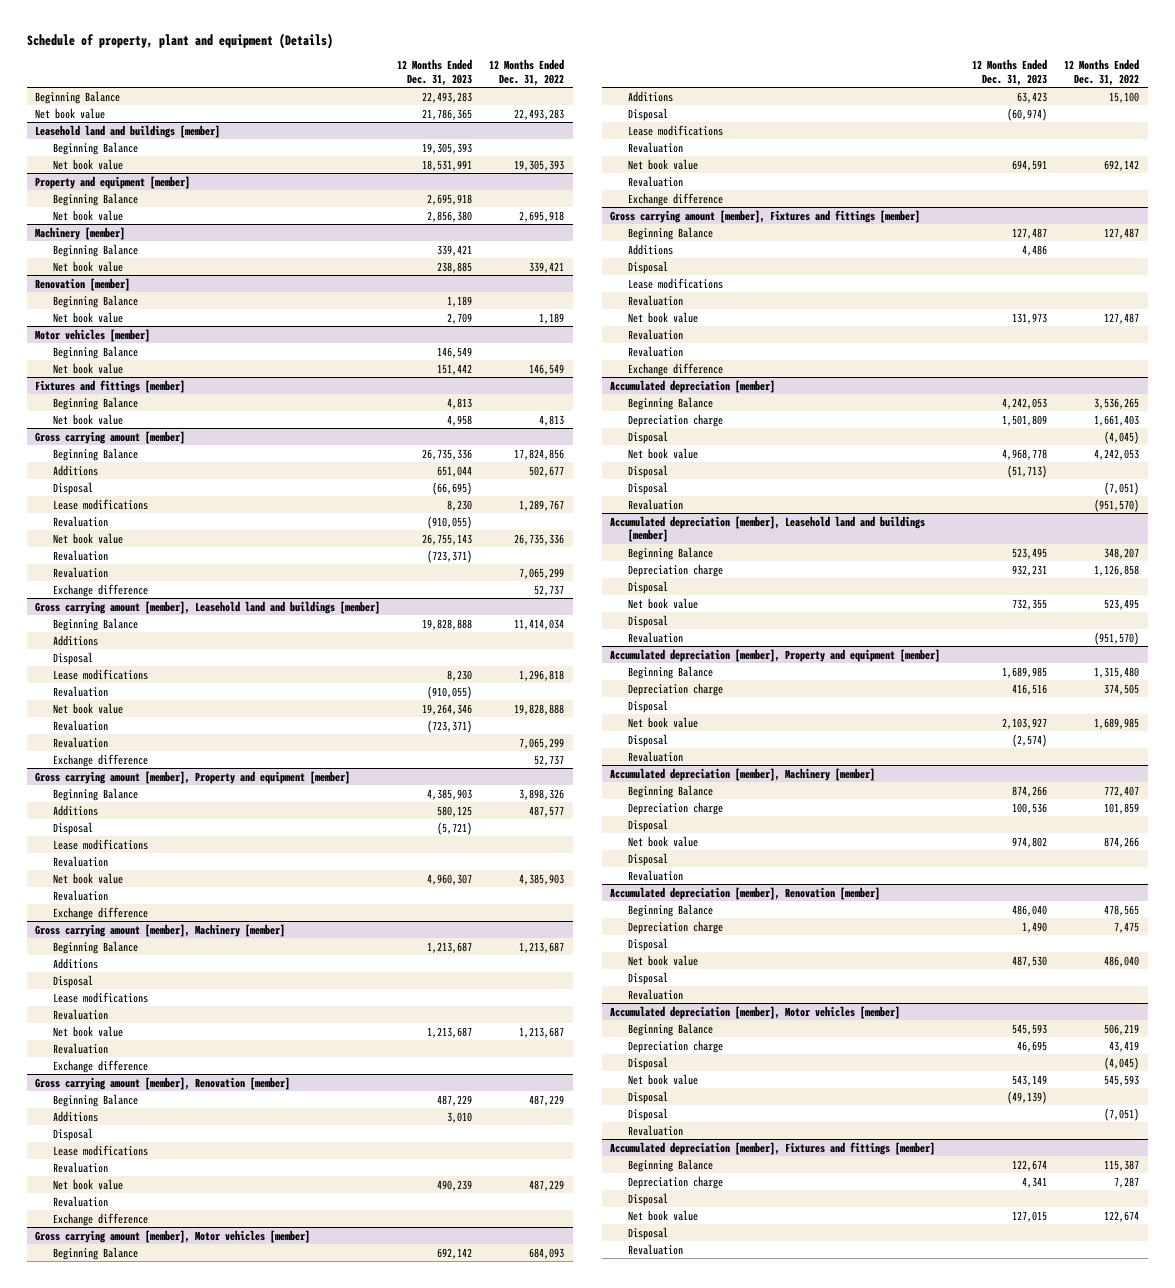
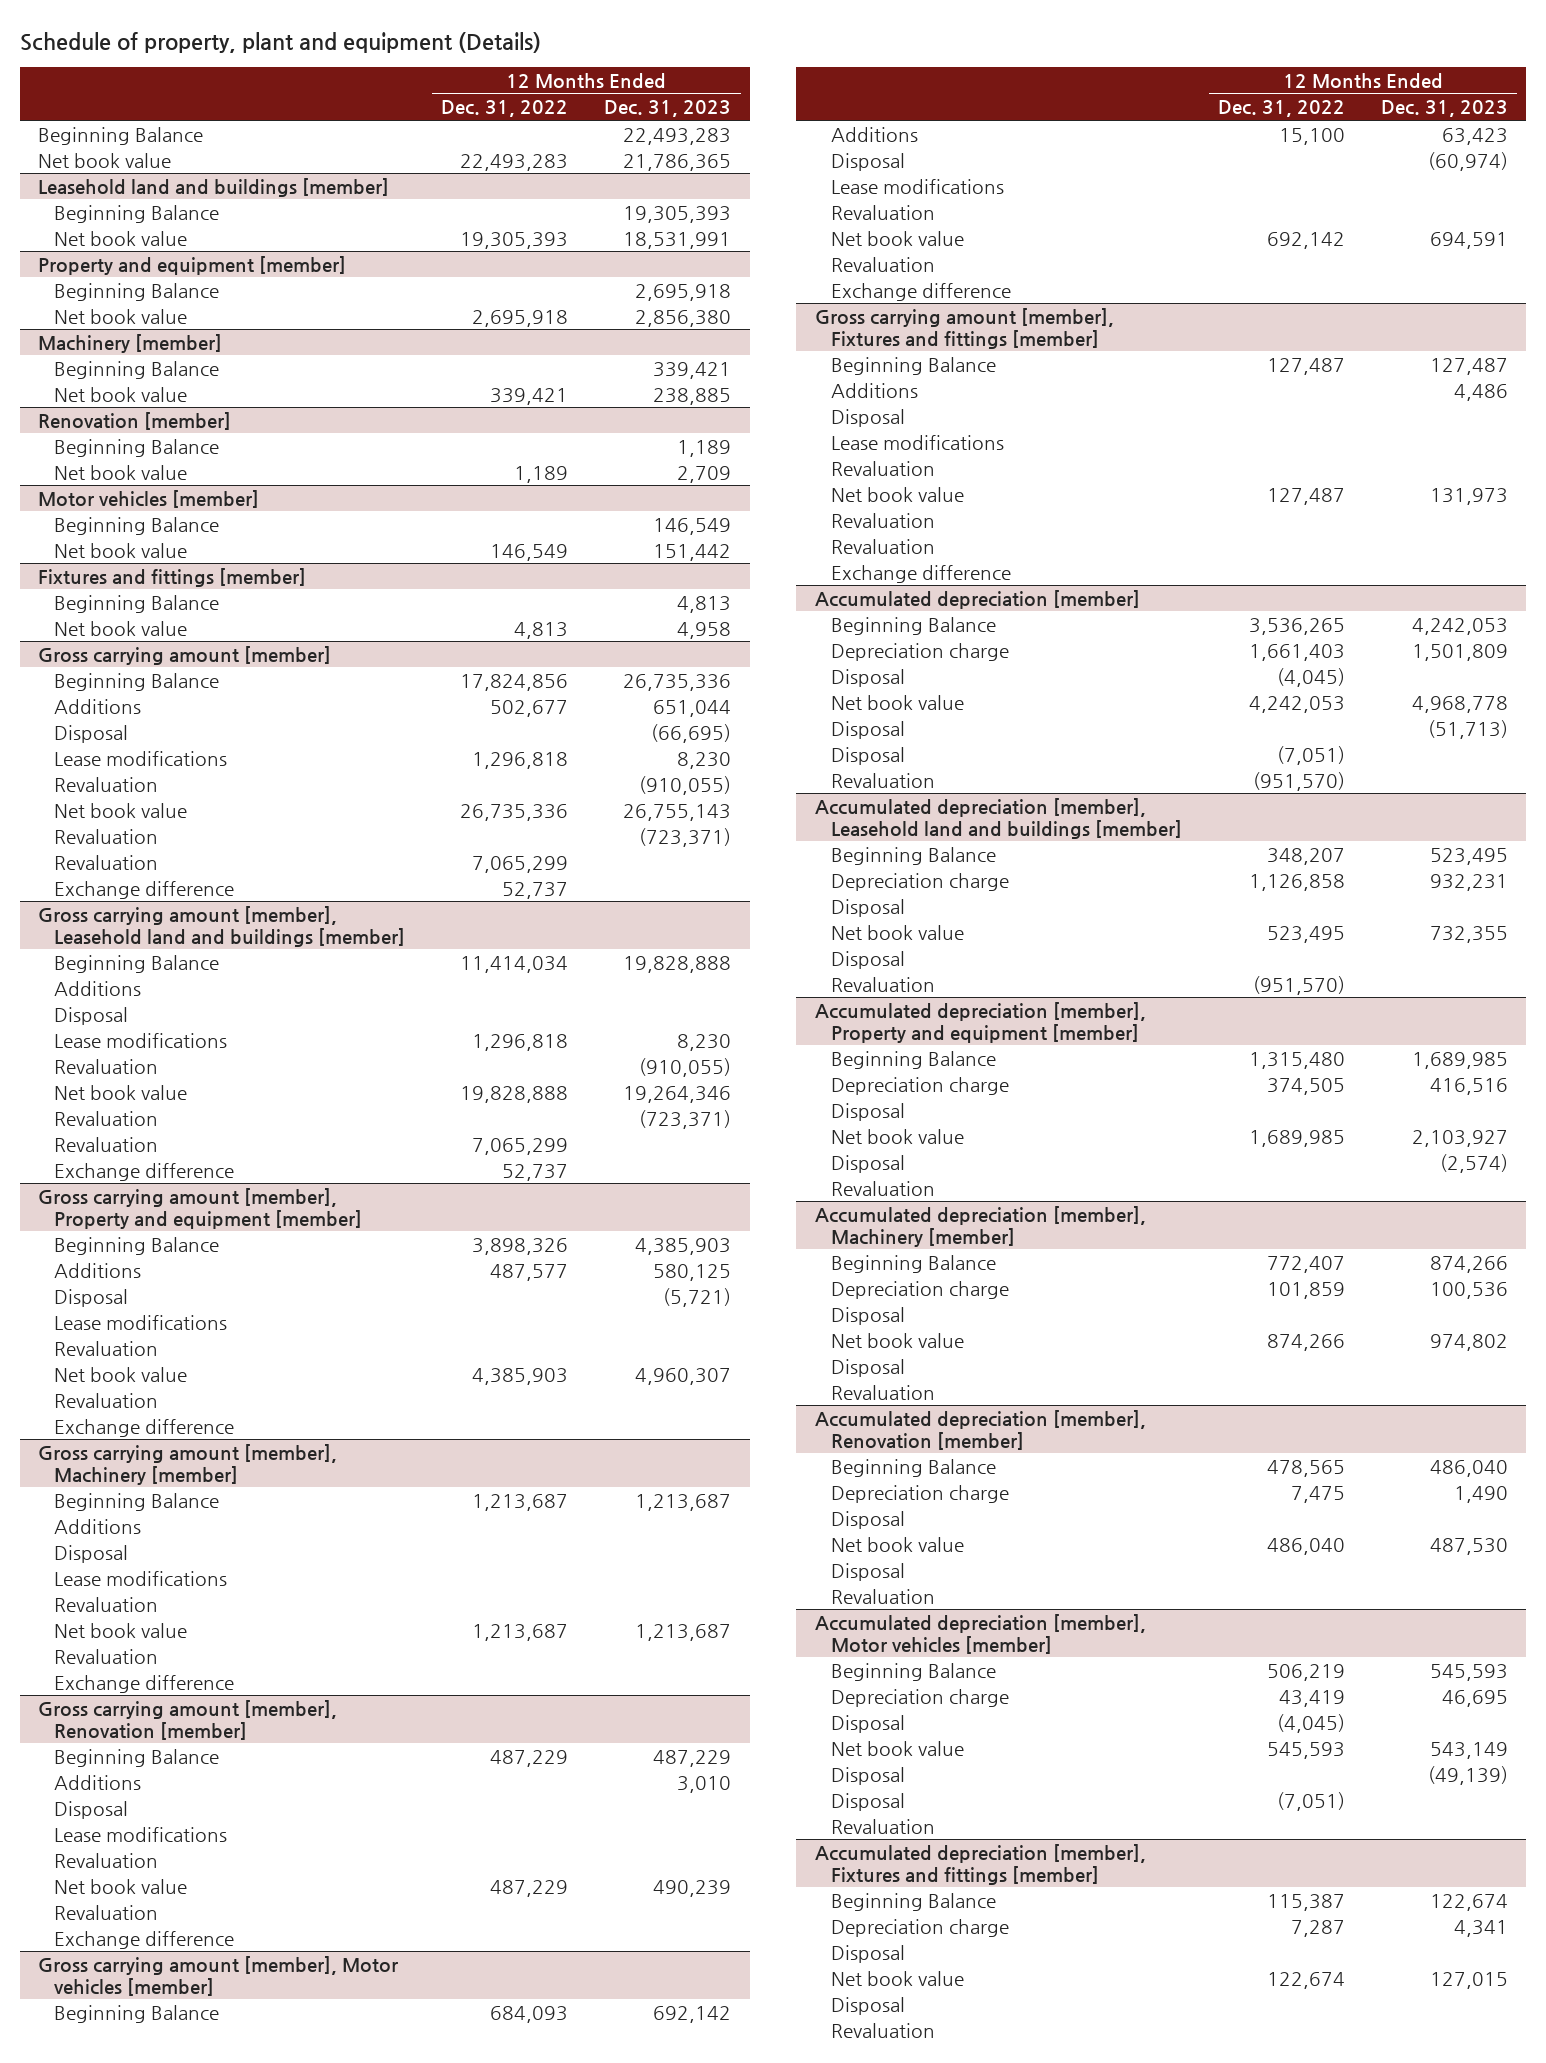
[519,499,565,511] 1,289,767 -> [472,751,569,769] 1,296,818

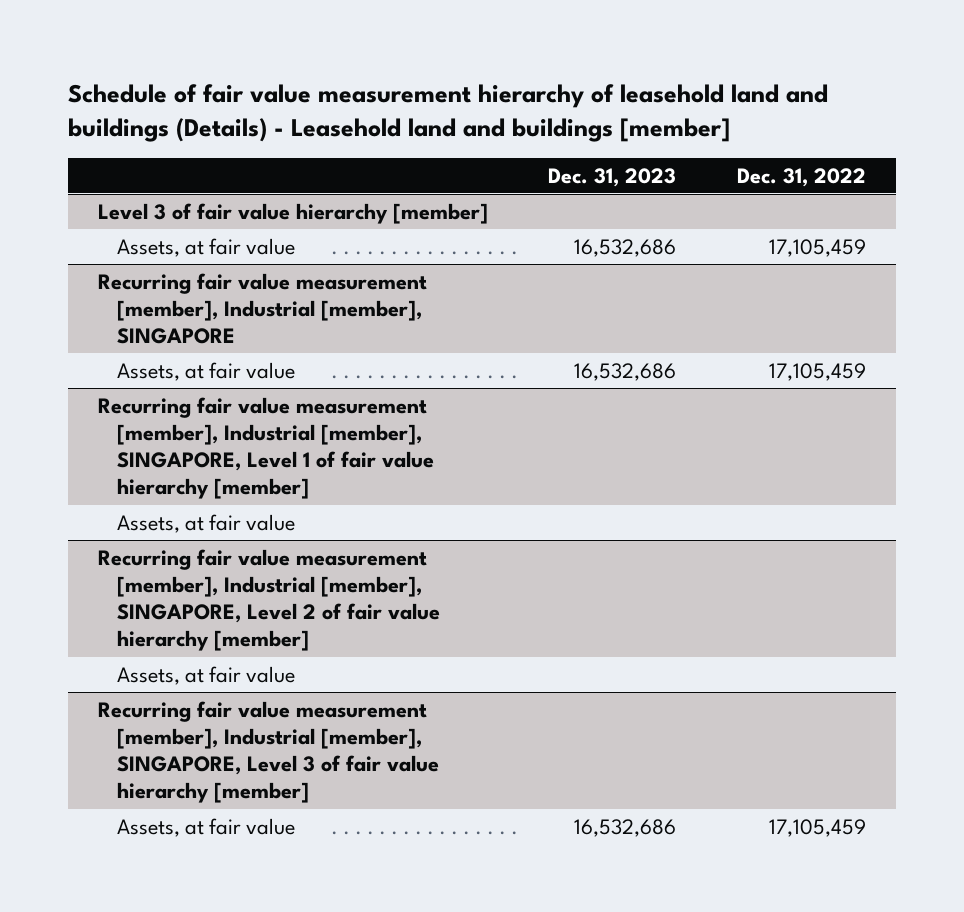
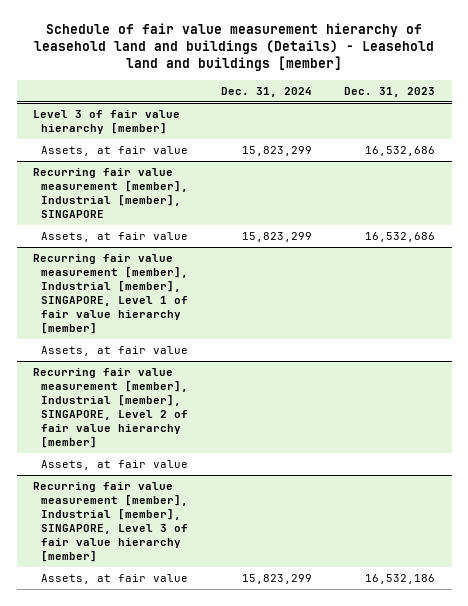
[736,167,866,187] Dec. 31, 2022 -> none
none -> [220,86,312,97] Dec. 31, 2024
[574,818,677,837] 16,532,686 -> [365,574,436,585] 16,532,186

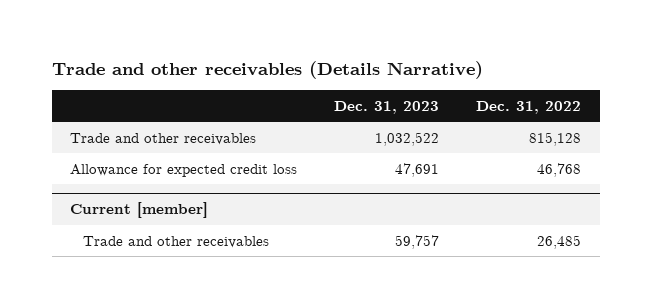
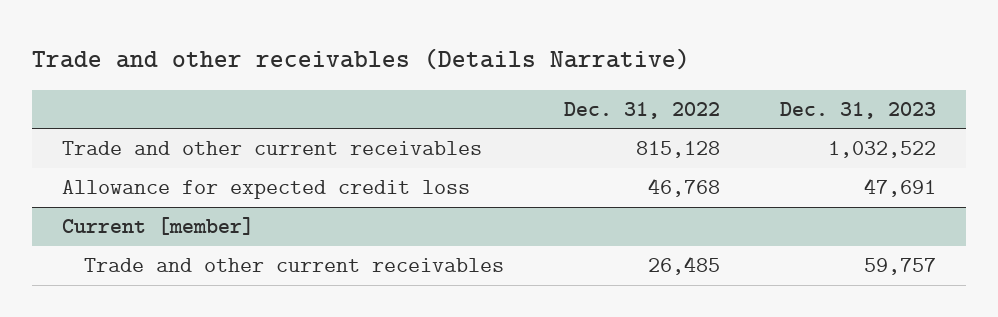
[70,132,257,145] Trade and other receivables -> [62,141,483,156] Trade and other current receivables
[83,235,270,248] Trade and other receivables -> [84,258,505,273] Trade and other current receivables

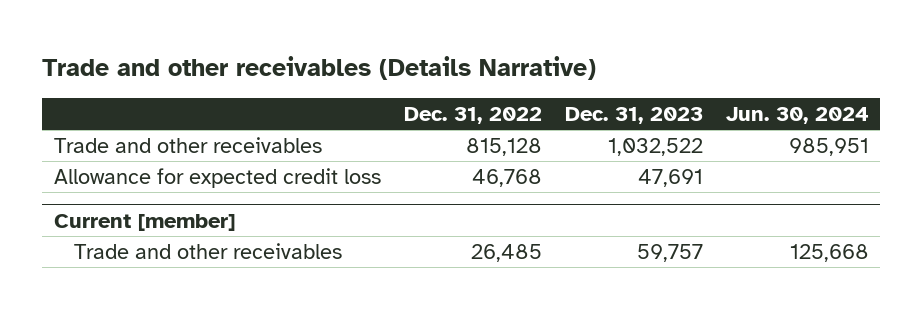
none -> [725,106,869,124] Jun. 30, 2024
[62,141,483,156] Trade and other current receivables -> [53,137,322,154] Trade and other receivables
[84,258,505,273] Trade and other current receivables -> [73,243,342,260] Trade and other receivables

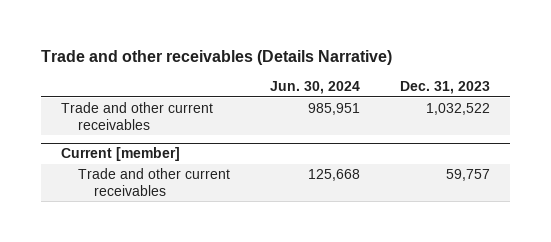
[403,106,542,124] Dec. 31, 2022 -> none
[53,168,381,189] Allowance for expected credit loss -> none
[53,137,322,154] Trade and other receivables -> [61,102,214,130] Trade and other current receivables
[73,243,342,260] Trade and other receivables -> [77,168,230,196] Trade and other current receivables

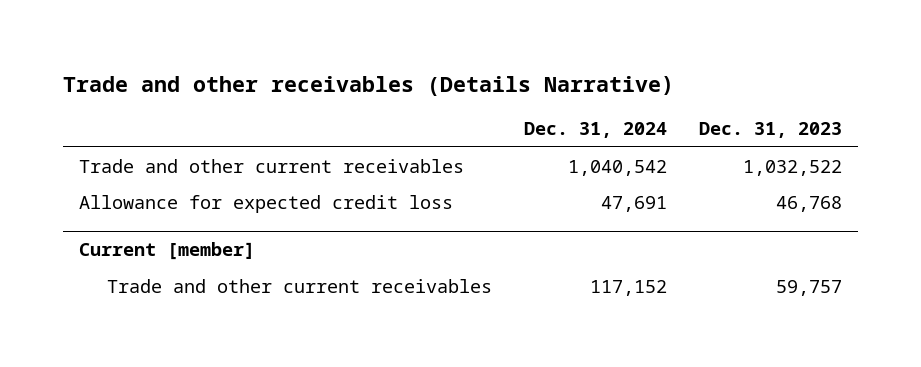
[270,81,361,95] Jun. 30, 2024 -> none
none -> [524,122,668,139] Dec. 31, 2024
none -> [78,194,453,213] Allowance for expected credit loss

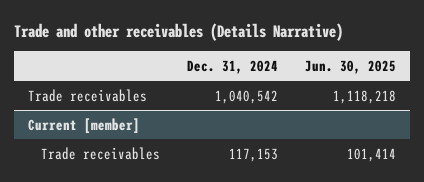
[699,122,843,139] Dec. 31, 2023 -> none
none -> [305,59,397,74] Jun. 30, 2025
[78,194,453,213] Allowance for expected credit loss -> none
[78,158,464,173] Trade and other current receivables -> [27,88,147,102] Trade receivables
[107,278,493,293] Trade and other current receivables -> [41,146,161,160] Trade receivables
[590,279,668,296] 117,152 -> [229,147,279,162] 117,153

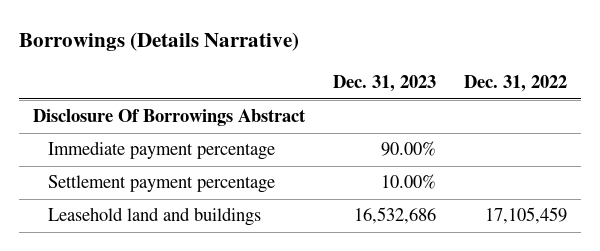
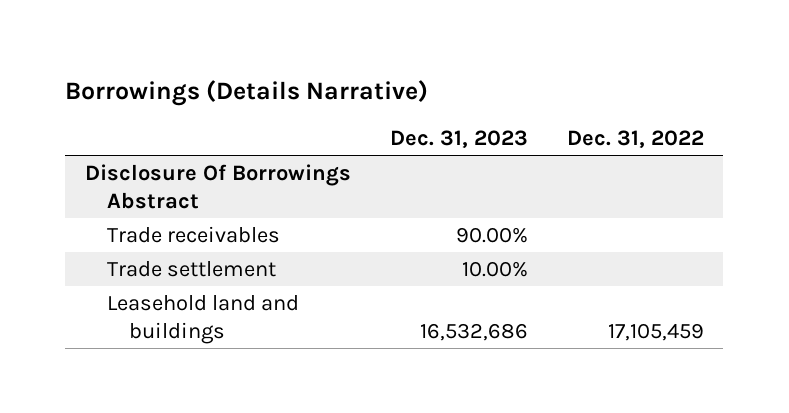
[47,141,275,161] Immediate payment percentage -> [107,225,281,243] Trade receivables
[47,175,275,194] Settlement payment percentage -> [107,260,277,277] Trade settlement

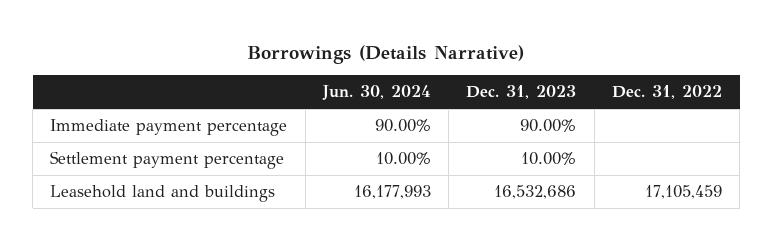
none -> [321,85,431,101] Jun. 30, 2024
[84,163,351,210] Disclosure Of Borrowings Abstract -> none
[107,225,281,243] Trade receivables -> [50,119,288,137] Immediate payment percentage
[107,260,277,277] Trade settlement -> [50,151,285,170] Settlement payment percentage

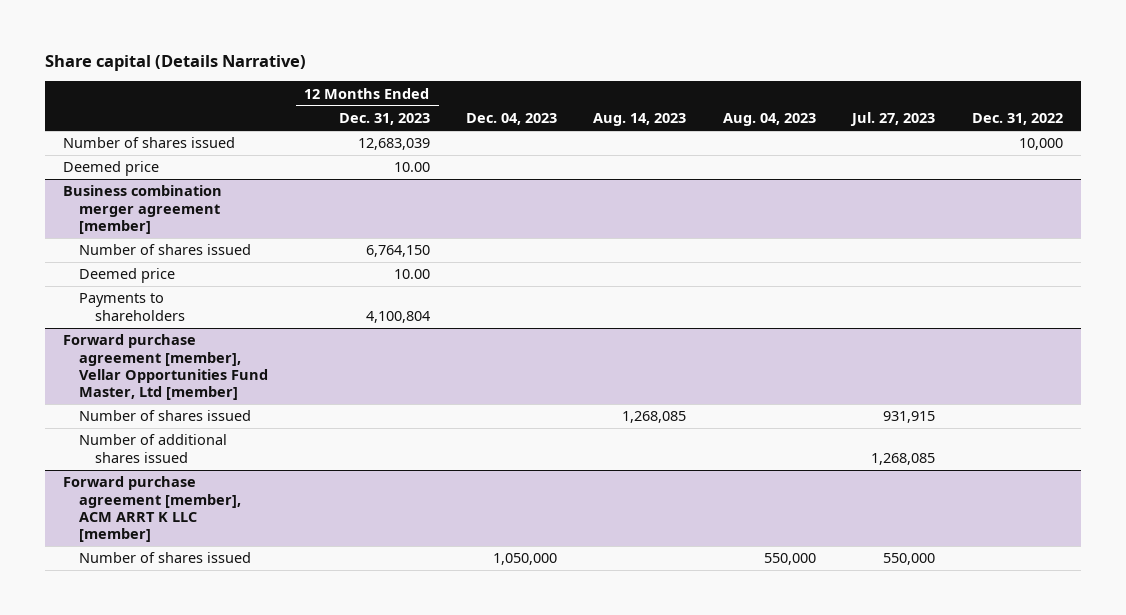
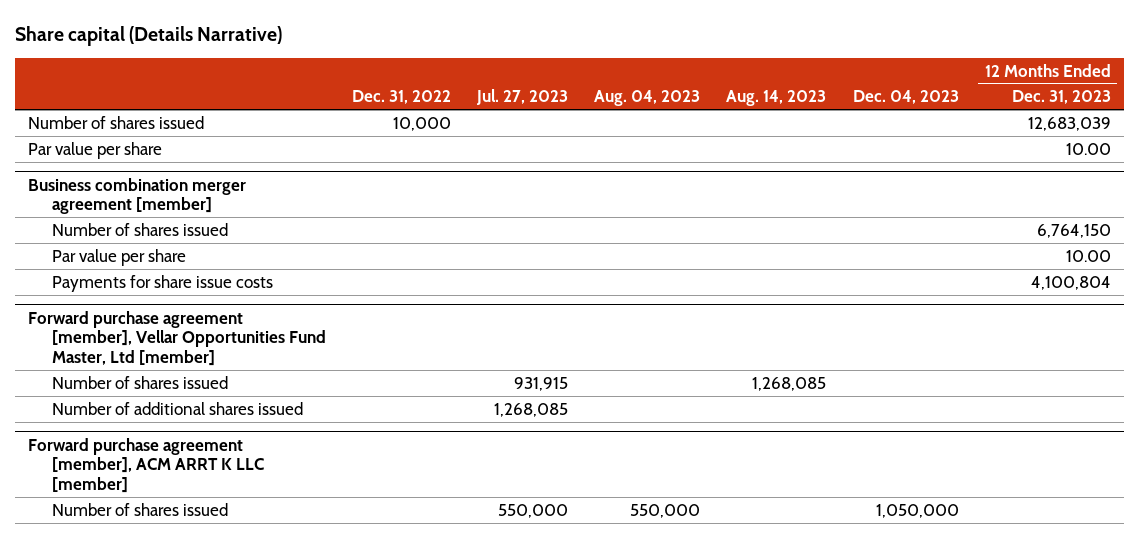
[63,161,160,177] Deemed price -> [28,141,163,159] Par value per share
[79,268,176,284] Deemed price -> [51,248,186,266] Par value per share
[79,293,186,321] Payments to shareholders -> [51,274,273,292] Payments for share issue costs

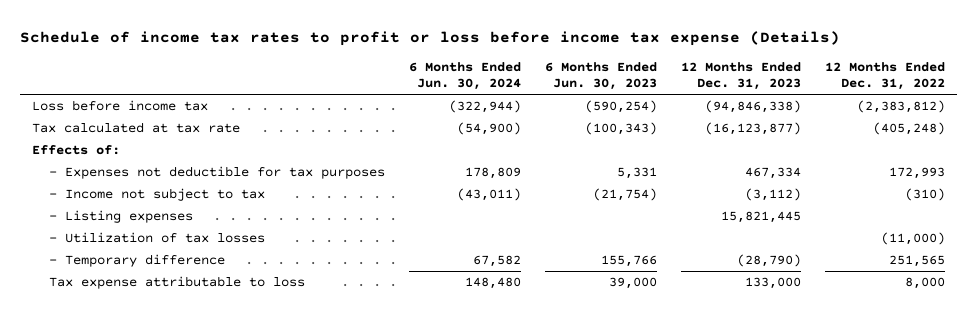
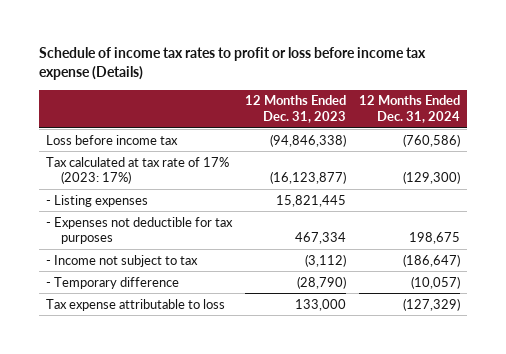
[408,61,521,91] 6 Months Ended Jun. 30, 2024 -> none
[544,61,657,91] 6 Months Ended Jun. 30, 2023 -> none
[824,61,945,91] 12 Months Ended Dec. 31, 2022 -> none
none -> [359,95,461,123] 12 Months Ended Dec. 31, 2024
[32,144,121,155] Effects of: -> none
[32,121,241,133] Tax calculated at tax rate -> [45,156,229,185] Tax calculated at tax rate of 17% (2023: 17%)
[48,209,193,223] - Listing expenses -> [45,194,148,207] - Listing expenses
[48,231,265,243] - Utilization of tax losses -> none

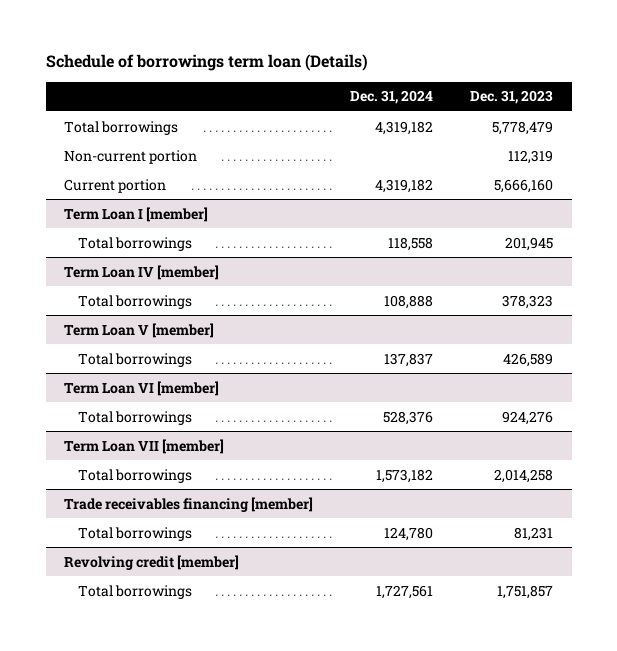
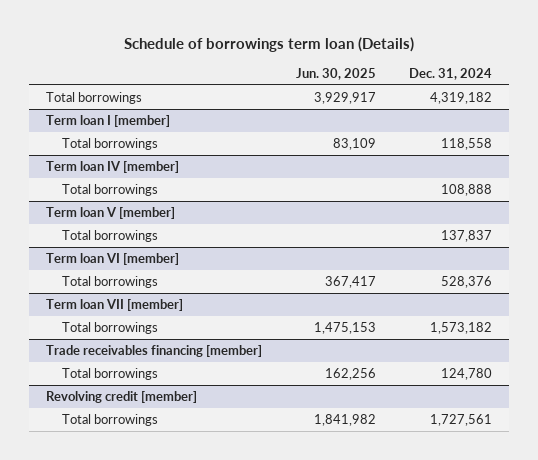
[470,90,554,105] Dec. 31, 2023 -> none
none -> [295,67,376,80] Jun. 30, 2025
[64,149,198,164] Non-current portion -> none
[64,178,167,193] Current portion -> none
[64,206,209,222] Term Loan I [member] -> [45,115,170,128] Term loan I [member]
[64,264,220,280] Term Loan IV [member] -> [45,161,179,174] Term loan IV [member]
[64,322,215,338] Term Loan V [member] -> [45,207,175,220] Term loan V [member]
[64,380,220,396] Term Loan VI [member] -> [45,253,179,266] Term loan VI [member]
[64,438,225,454] Term Loan VII [member] -> [45,299,183,312] Term loan VII [member]

